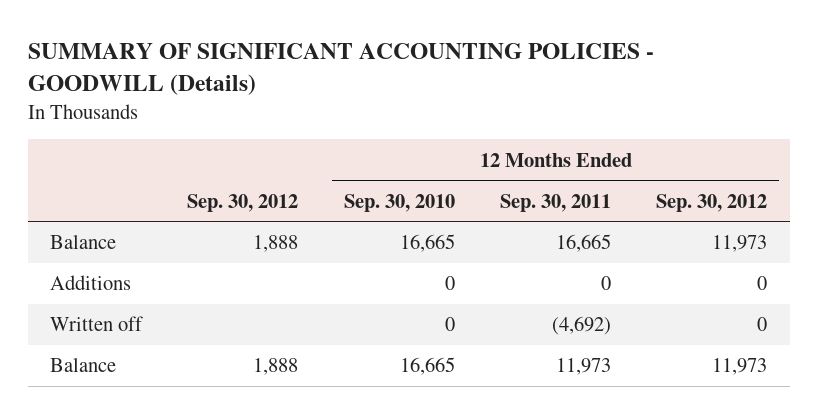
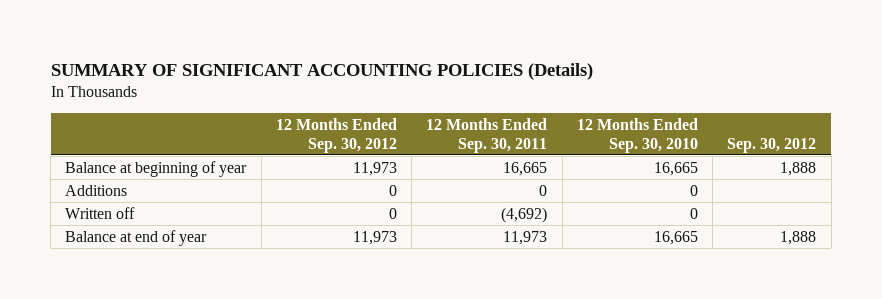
[27,43,654,96] SUMMARY OF SIGNIFICANT ACCOUNTING POLICIES - GOODWILL (Details) -> [50,62,593,80] SUMMARY OF SIGNIFICANT ACCOUNTING POLICIES (Details)
[50,235,117,250] Balance -> [65,160,248,177] Balance at beginning of year
[50,358,117,373] Balance -> [65,229,208,246] Balance at end of year

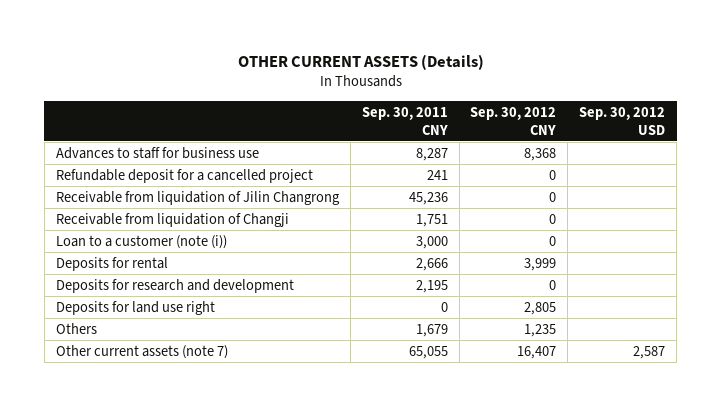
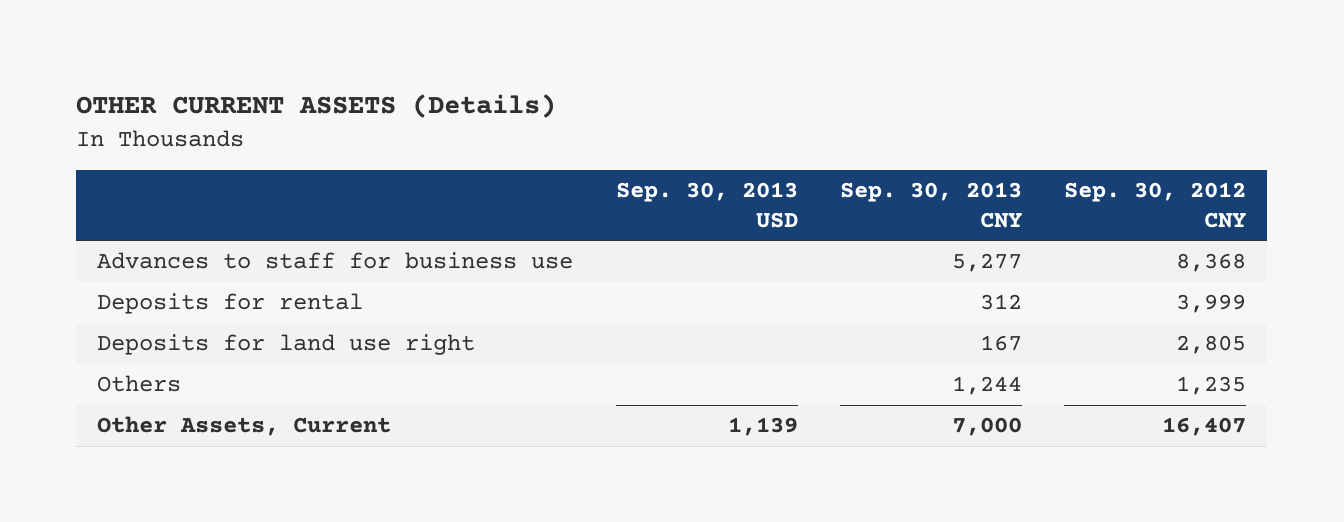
[361,106,448,135] Sep. 30, 2011 CNY -> none
[579,106,666,135] Sep. 30, 2012 USD -> none
none -> [615,181,798,228] Sep. 30, 2013 USD
none -> [839,181,1022,228] Sep. 30, 2013 CNY
[55,168,313,183] Refundable deposit for a cancelled project -> none
[55,190,340,205] Receivable from liquidation of Jilin Changrong -> none
[55,212,289,227] Receivable from liquidation of Changji -> none
[55,234,227,249] Loan to a customer (note (i)) -> none
[55,278,294,293] Deposits for research and development -> none
[55,344,228,359] Other current assets (note 7) -> [97,416,392,437] Other Assets, Current

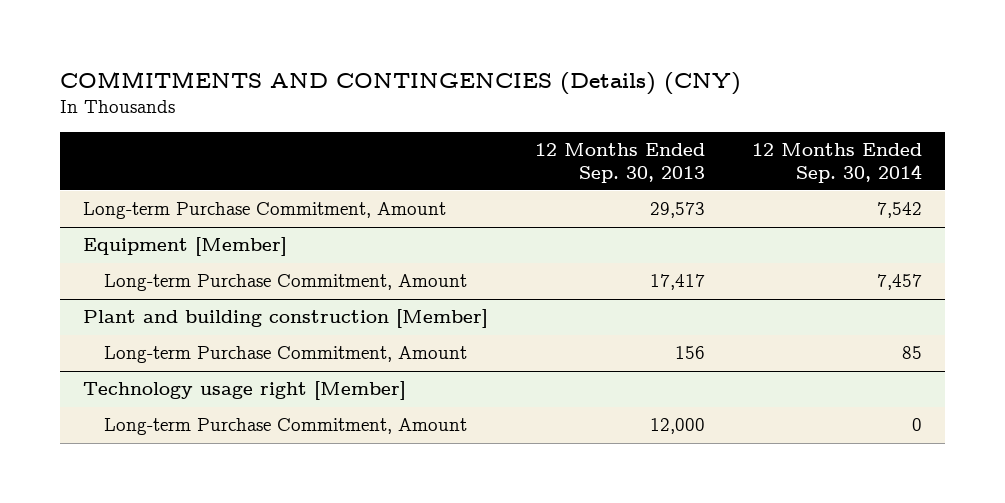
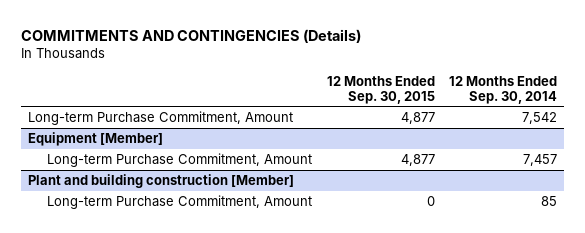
[59,71,741,96] COMMITMENTS AND CONTINGENCIES (Details) (CNY) -> [20,28,361,43] COMMITMENTS AND CONTINGENCIES (Details)
[534,143,705,183] 12 Months Ended Sep. 30, 2013 -> none
none -> [326,75,435,104] 12 Months Ended Sep. 30, 2015
[83,381,407,401] Technology usage right [Member] -> none
[103,418,467,436] Long-term Purchase Commitment, Amount -> none

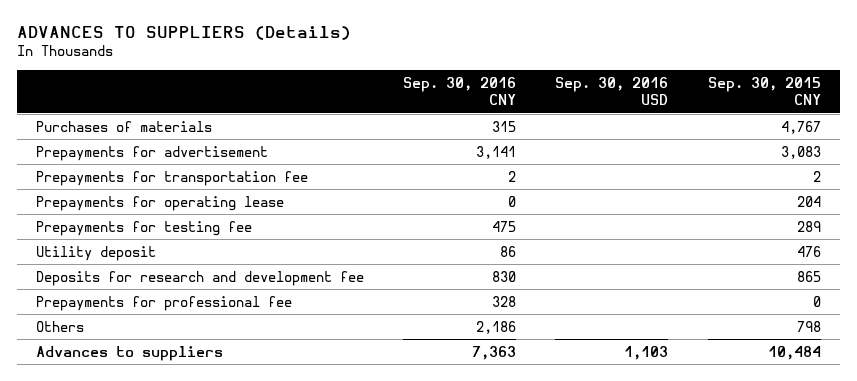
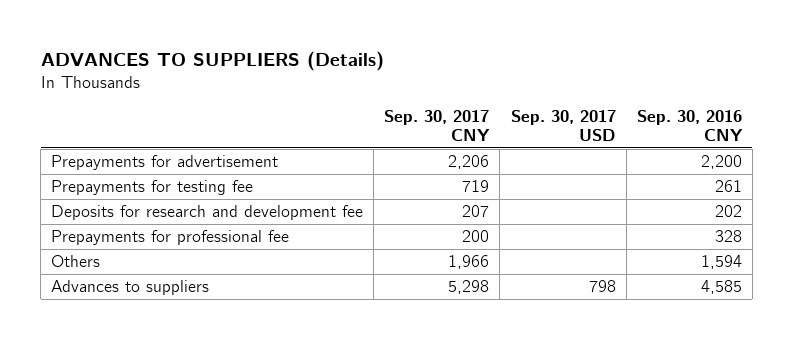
[555,76,669,106] Sep. 30, 2016 USD -> none
[707,76,821,106] Sep. 30, 2015 CNY -> none
none -> [384,110,491,142] Sep. 30, 2017 CNY
none -> [510,110,616,142] Sep. 30, 2017 USD
[36,120,213,132] Purchases of materials -> none
[36,170,309,186] Prepayments for transportation fee -> none
[36,195,285,211] Prepayments for operating lease -> none
[36,245,157,261] Utility deposit -> none
[476,145,517,159] 3,141 -> [700,154,742,169] 2,200
[492,220,517,232] 475 -> [714,179,742,192] 261
[492,270,517,282] 830 -> [714,204,742,217] 202
[476,320,517,334] 2,186 -> [700,254,742,269] 1,594
[472,345,517,360] 7,363 -> [700,279,742,294] 4,585

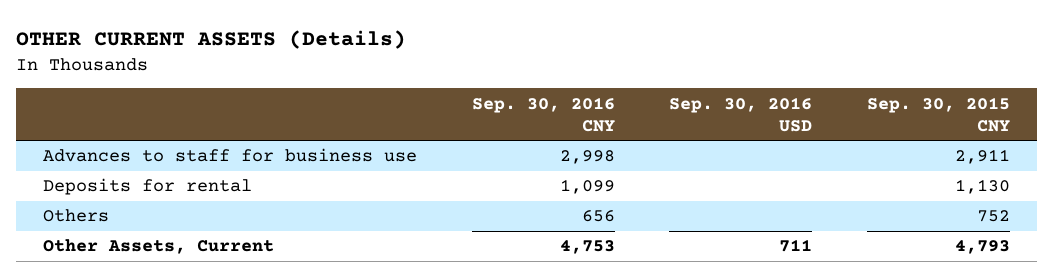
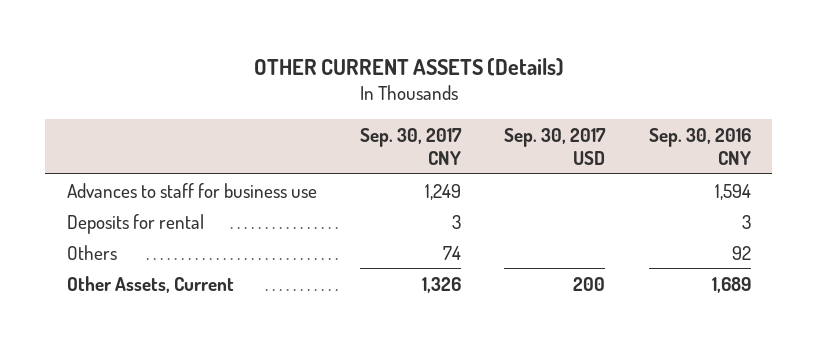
[669,96,813,132] Sep. 30, 2016 USD -> none
[866,96,1010,132] Sep. 30, 2015 CNY -> none
none -> [360,127,463,165] Sep. 30, 2017 CNY
none -> [504,127,607,165] Sep. 30, 2017 USD
[559,150,615,165] 2,998 -> [714,183,751,200] 1,594
[559,179,615,195] 1,099 -> [741,214,751,229] 3
[581,210,615,223] 656 -> [731,245,751,260] 92
[559,240,615,255] 4,753 -> [711,276,751,293] 1,689

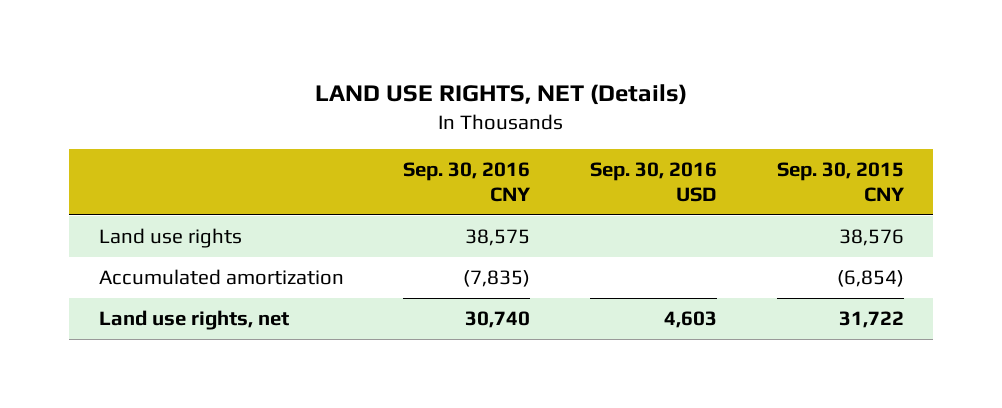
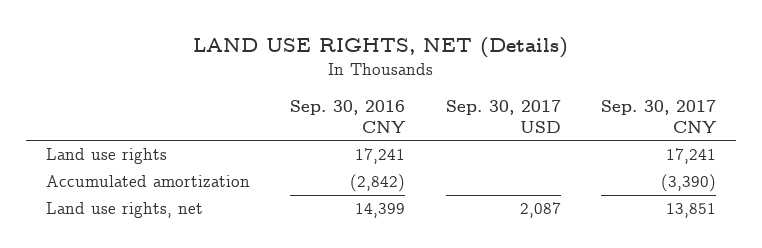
[589,162,717,203] Sep. 30, 2016 USD -> none
[776,162,905,203] Sep. 30, 2015 CNY -> none
none -> [445,100,561,133] Sep. 30, 2017 USD
none -> [601,100,718,133] Sep. 30, 2017 CNY
[465,228,531,246] 38,575 -> [355,148,406,165] 17,241
[463,269,531,287] (7,835) -> [350,174,406,193] (2,842)
[465,310,531,328] 30,740 -> [355,203,406,219] 14,399

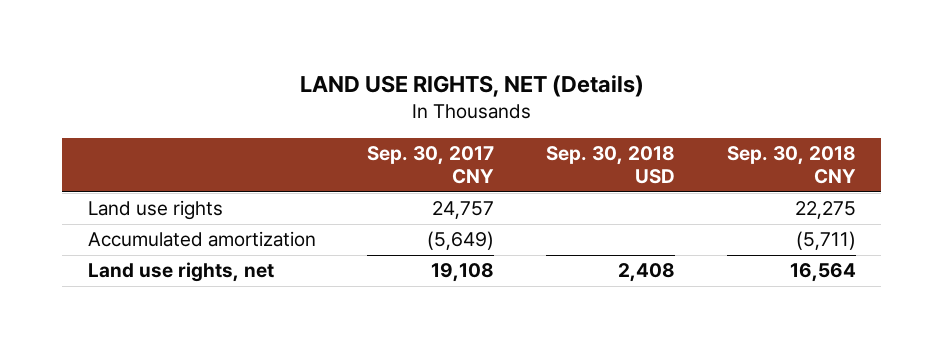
[290,100,407,133] Sep. 30, 2016 CNY -> none
[445,100,561,133] Sep. 30, 2017 USD -> none
none -> [546,146,676,185] Sep. 30, 2018 USD
none -> [726,146,856,185] Sep. 30, 2018 CNY
[666,148,717,165] 17,241 -> [432,201,495,220] 24,757
[661,174,717,193] (3,390) -> [427,231,495,251] (5,649)
[666,203,717,219] 13,851 -> [431,263,495,283] 19,108

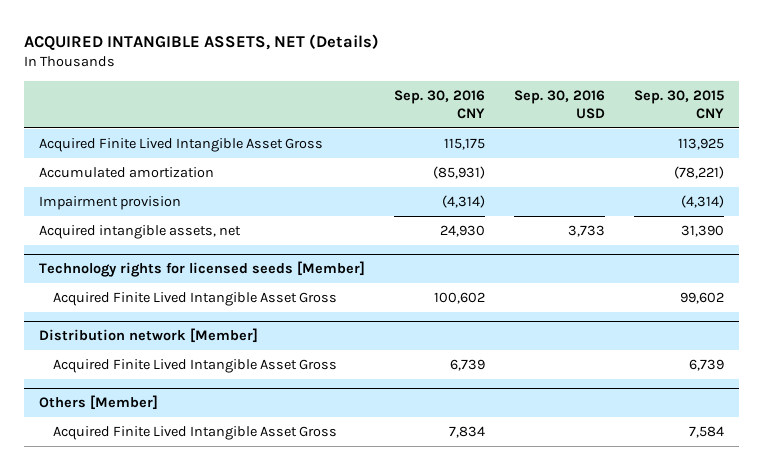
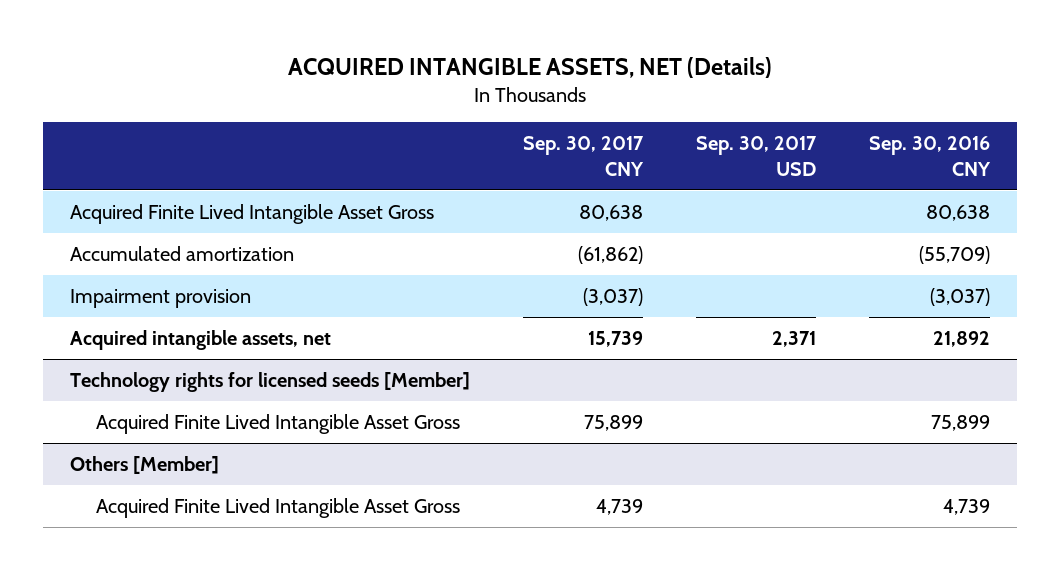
[514,89,606,119] Sep. 30, 2016 USD -> none
[634,89,725,119] Sep. 30, 2015 CNY -> none
none -> [522,136,644,177] Sep. 30, 2017 CNY
none -> [695,136,817,177] Sep. 30, 2017 USD
[444,138,486,151] 115,175 -> [926,205,991,222] 80,638
[433,166,486,180] (85,931) -> [919,246,991,265] (55,709)
[442,195,486,209] (4,314) -> [930,288,991,307] (3,037)
[440,225,486,238] 24,930 -> [933,331,991,348] 21,892
[38,328,258,344] Distribution network [Member] -> none
[53,359,338,374] Acquired Finite Lived Intangible Asset Gross -> none
[434,292,486,305] 100,602 -> [931,415,991,432] 75,899
[449,426,486,439] 7,834 -> [943,499,991,516] 4,739

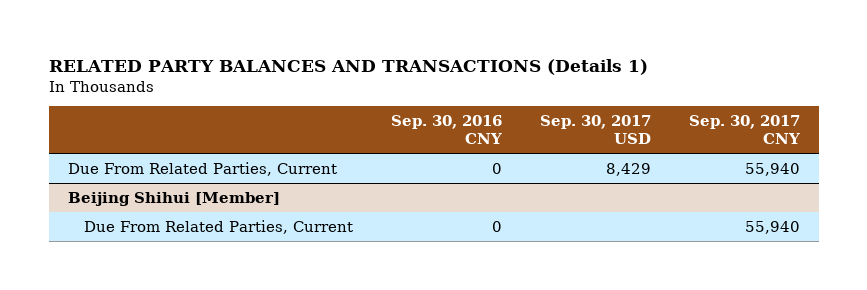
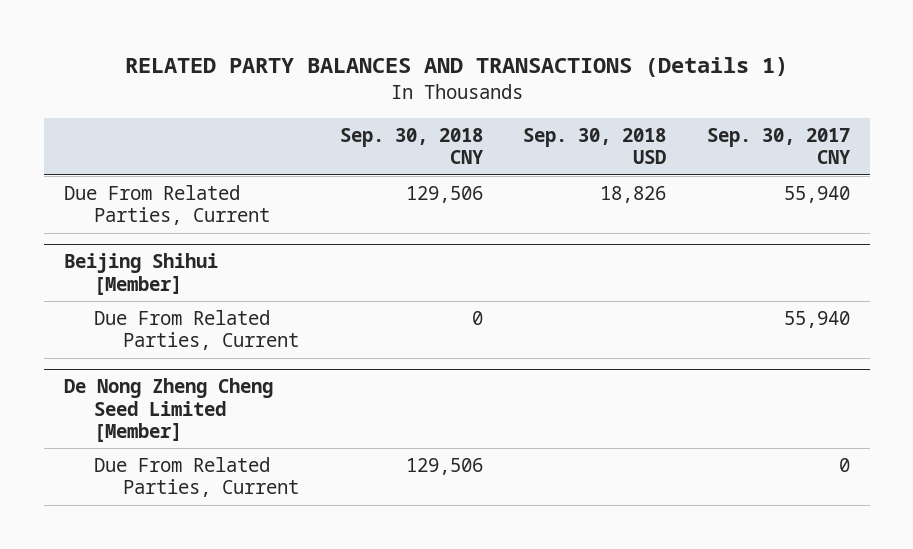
[391,115,503,144] Sep. 30, 2016 CNY -> none
[540,115,652,144] Sep. 30, 2017 USD -> none
none -> [339,128,484,165] Sep. 30, 2018 CNY
none -> [523,128,667,165] Sep. 30, 2018 USD
none -> [63,378,273,442] De Nong Zheng Cheng Seed Limited [Member]
none -> [93,457,300,498] Due From Related Parties, Current

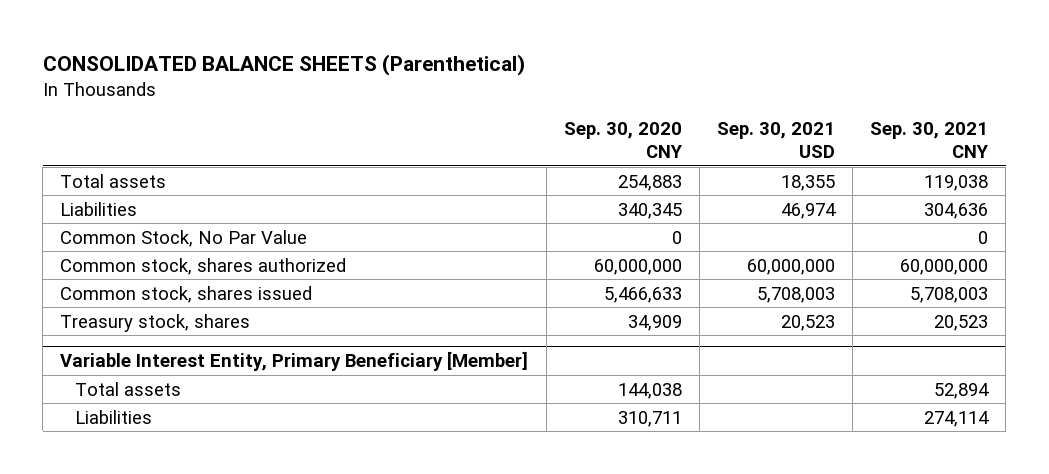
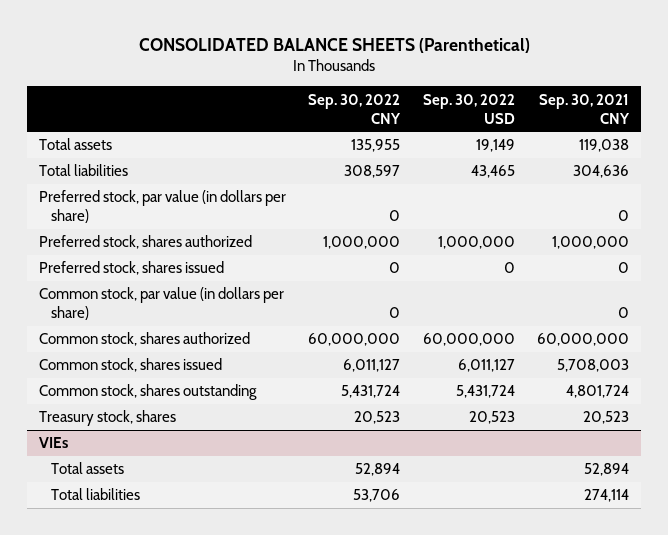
[563,121,682,159] Sep. 30, 2020 CNY -> none
[717,121,836,159] Sep. 30, 2021 USD -> none
none -> [308,93,402,124] Sep. 30, 2022 CNY
none -> [422,93,515,124] Sep. 30, 2022 USD
[60,201,138,216] Liabilities -> [38,164,128,177] Total liabilities
none -> [38,190,286,224] Preferred stock, par value (in dollars per share)
none -> [38,235,252,250] Preferred stock, shares authorized
none -> [38,261,224,276] Preferred stock, shares issued
[60,229,308,247] Common Stock, No Par Value -> [38,287,284,321] Common stock, par value (in dollars per share)
none -> [38,384,257,401] Common stock, shares outstanding
[60,351,529,372] Variable Interest Entity, Primary Beneficiary [Member] -> [38,437,68,449] VIEs
[74,409,152,424] Liabilities -> [51,488,141,501] Total liabilities

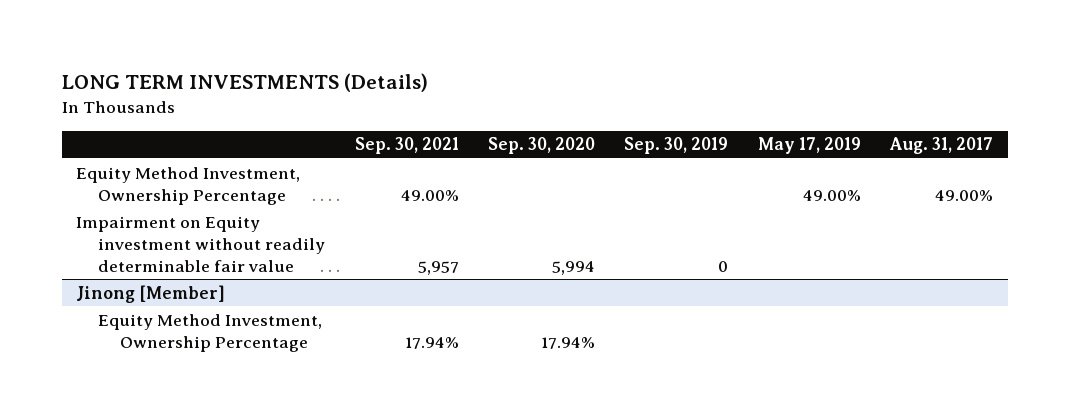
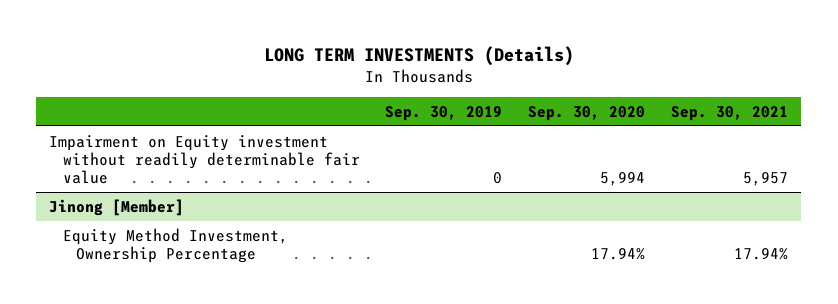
[757,137,861,155] May 17, 2019 -> none
[889,137,994,155] Aug. 31, 2017 -> none
[76,166,301,205] Equity Method Investment, Ownership Percentage -> none

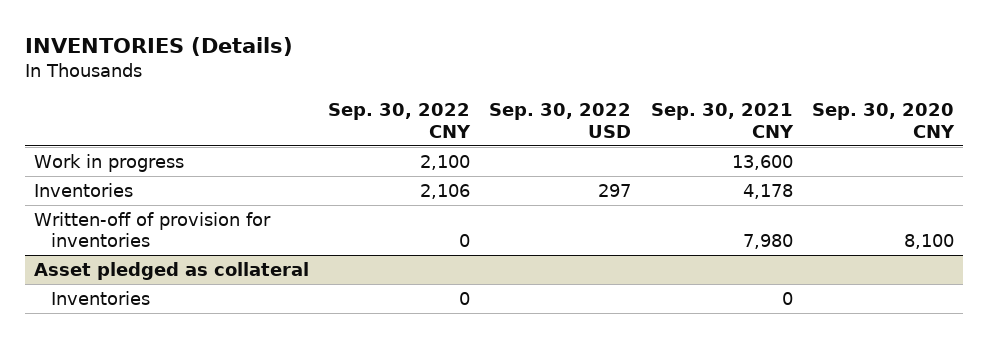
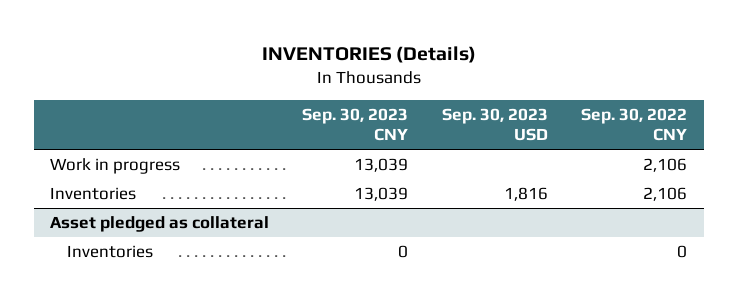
[489,103,632,138] Sep. 30, 2022 USD -> none
[650,103,794,138] Sep. 30, 2021 CNY -> none
[811,103,955,138] Sep. 30, 2020 CNY -> none
none -> [302,108,409,141] Sep. 30, 2023 CNY
none -> [441,108,548,141] Sep. 30, 2023 USD
[420,154,471,170] 2,100 -> [643,158,688,173] 2,106
[34,211,272,248] Written-off of provision for inventories -> none

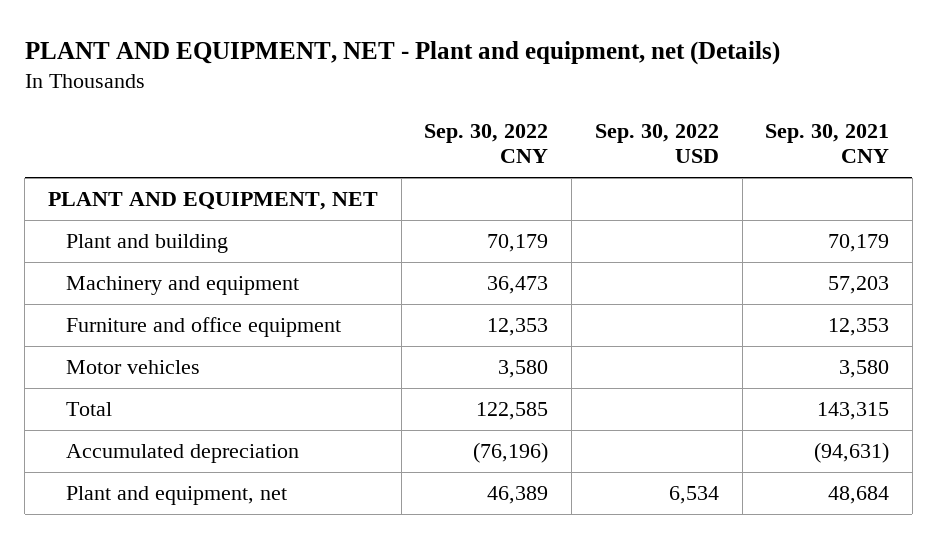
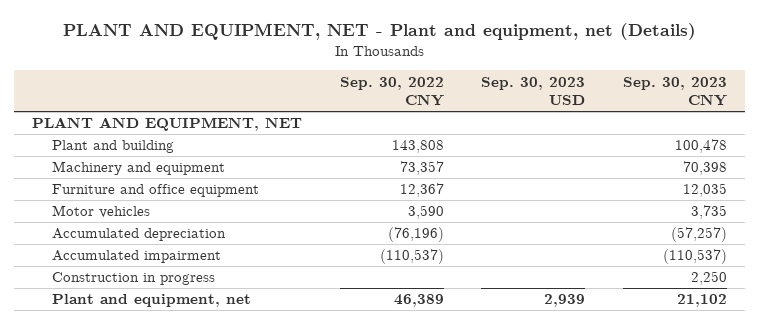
[594,123,719,164] Sep. 30, 2022 USD -> none
[765,123,890,164] Sep. 30, 2021 CNY -> none
none -> [481,76,586,106] Sep. 30, 2023 USD
none -> [622,76,727,107] Sep. 30, 2023 CNY
[65,401,112,416] Total -> none
[487,233,549,252] 70,179 -> [391,140,444,154] 143,808
[487,275,549,294] 36,473 -> [399,161,444,176] 73,357
[487,317,549,336] 12,353 -> [399,183,444,198] 12,367
[498,359,549,378] 3,580 -> [407,205,444,220] 3,590
none -> [52,250,222,264] Accumulated impairment
none -> [52,272,216,286] Construction in progress

